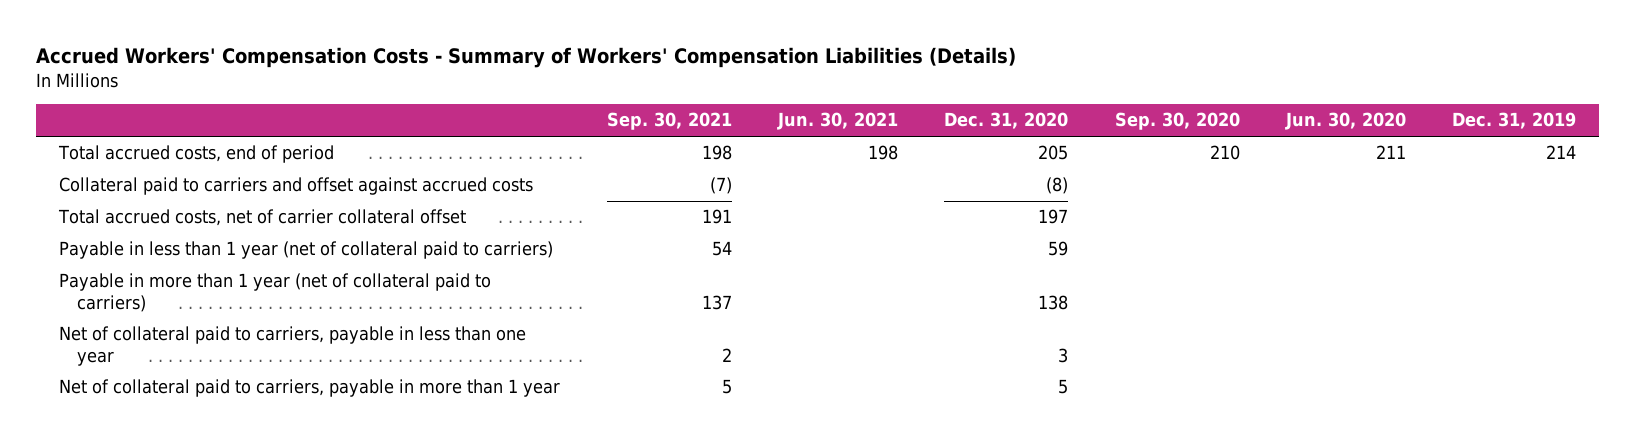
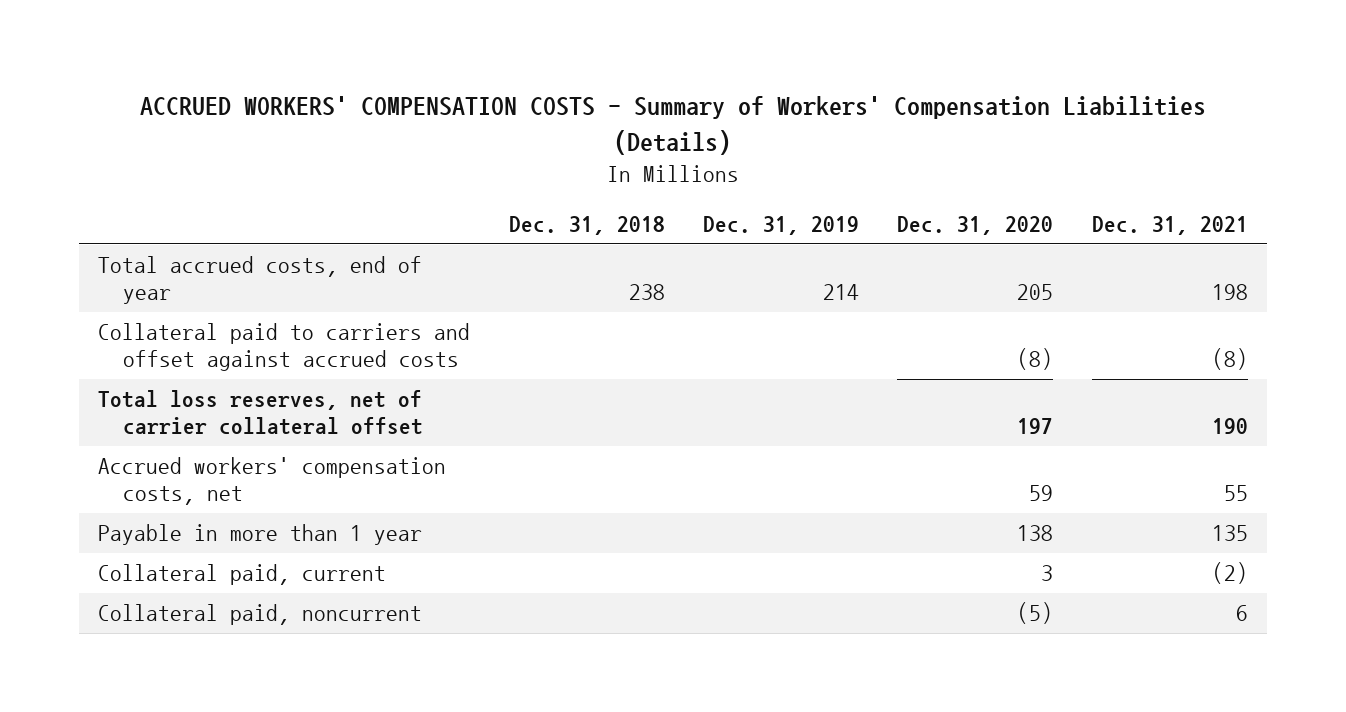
[36,47,1017,69] Accrued Workers' Compensation Costs - Summary of Workers' Compensation Liabilities (Details) -> [139,96,1206,155] ACCRUED WORKERS' COMPENSATION COSTS - Summary of Workers' Compensation Liabilities (Details)
[606,112,732,131] Sep. 30, 2021 -> none
[776,112,898,131] Jun. 30, 2021 -> none
[1114,112,1240,131] Sep. 30, 2020 -> none
[1284,112,1406,131] Jun. 30, 2020 -> none
none -> [508,215,665,235] Dec. 31, 2018
none -> [1091,215,1248,235] Dec. 31, 2021
[58,145,335,164] Total accrued costs, end of period -> [98,256,423,304] Total accrued costs, end of year
[59,379,561,398] Net of collateral paid to carriers, payable in more than 1 year -> none
[58,209,467,227] Total accrued costs, net of carrier collateral offset -> [98,390,423,435] Total loss reserves, net of carrier collateral offset
[59,241,554,260] Payable in less than 1 year (net of collateral paid to carriers) -> [98,457,447,505] Accrued workers' compensation costs, net
[59,273,492,312] Payable in more than 1 year (net of collateral paid to carriers) -> [98,524,423,546] Payable in more than 1 year
[59,326,527,366] Net of collateral paid to carriers, payable in less than one year -> [98,564,387,586] Collateral paid, current
none -> [98,604,423,626] Collateral paid, noncurrent

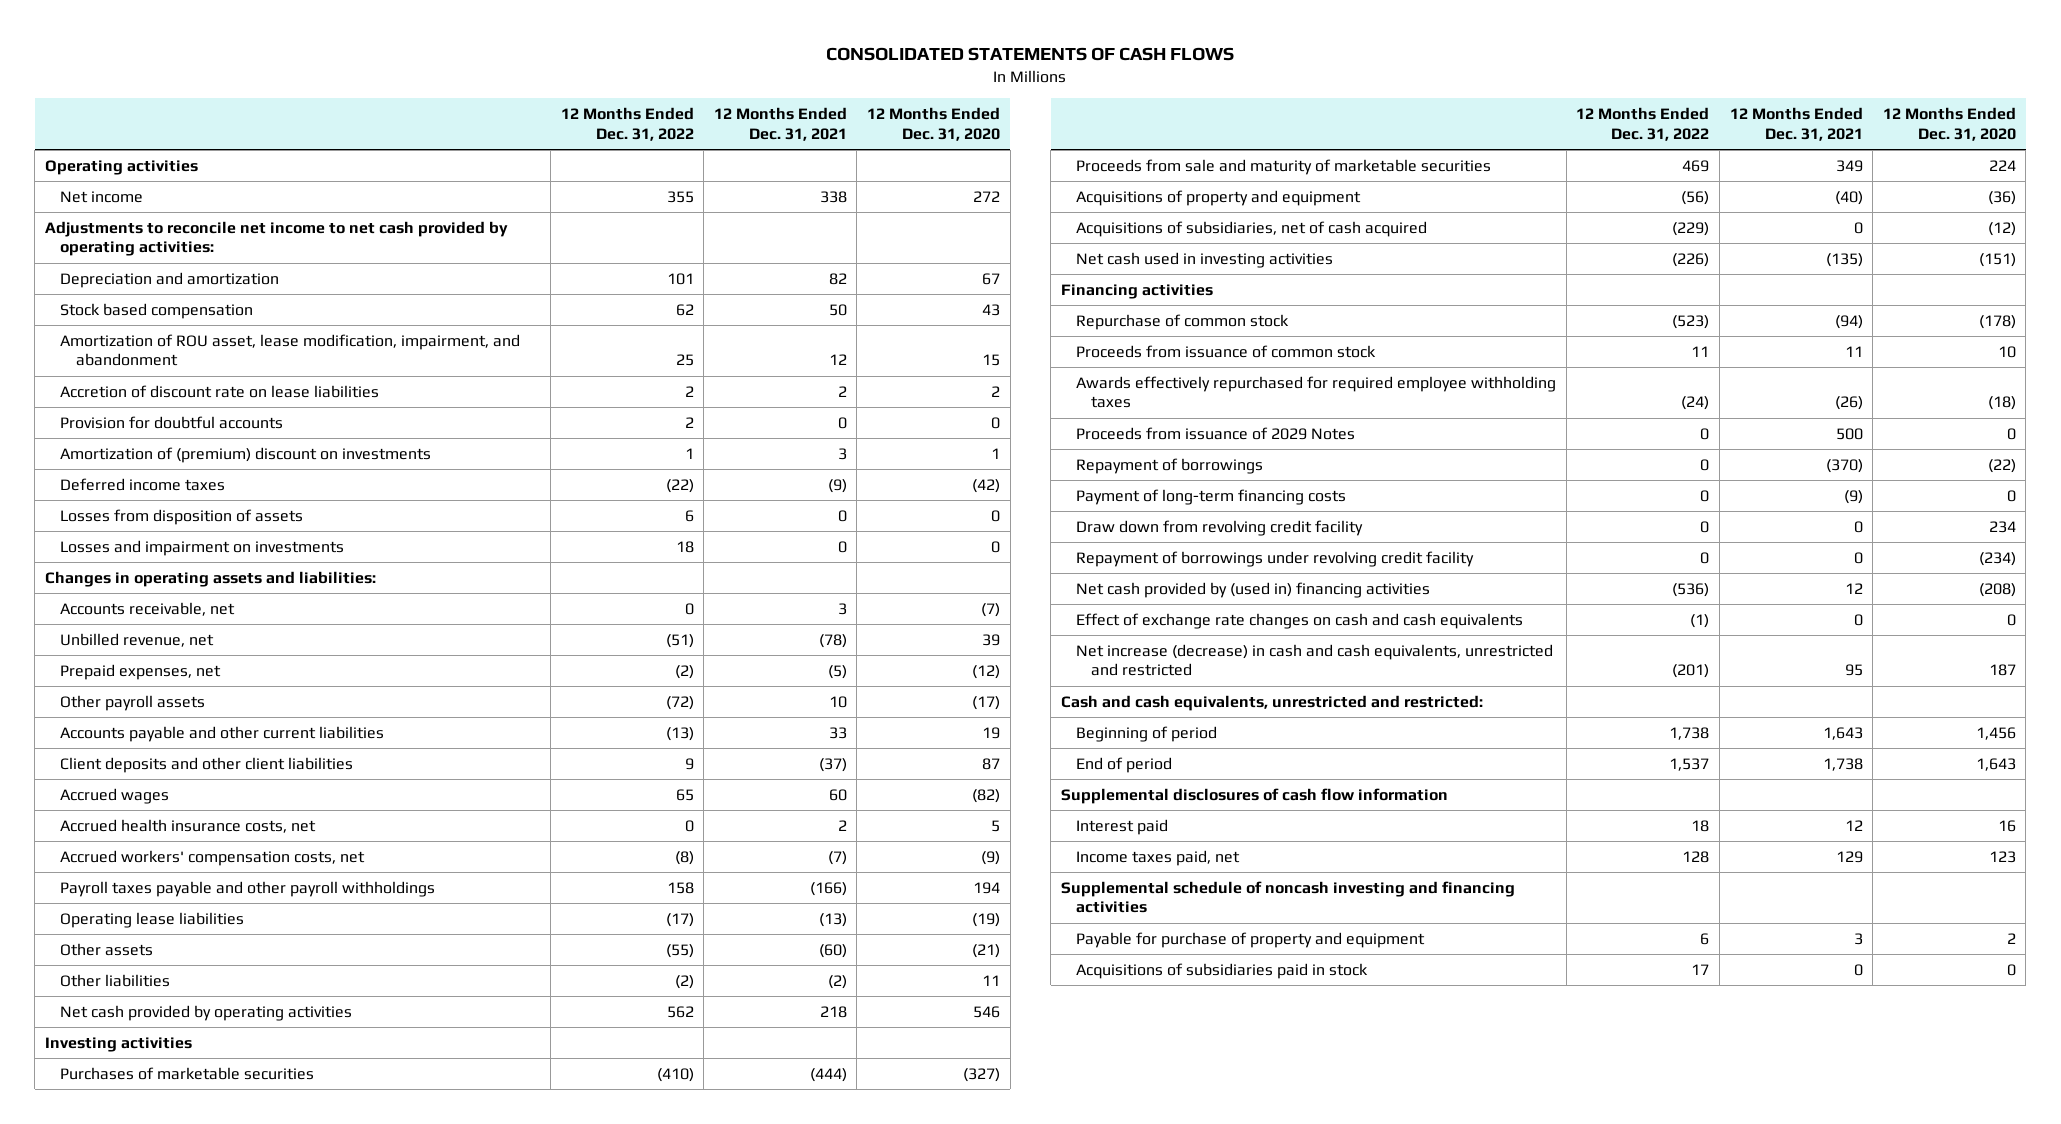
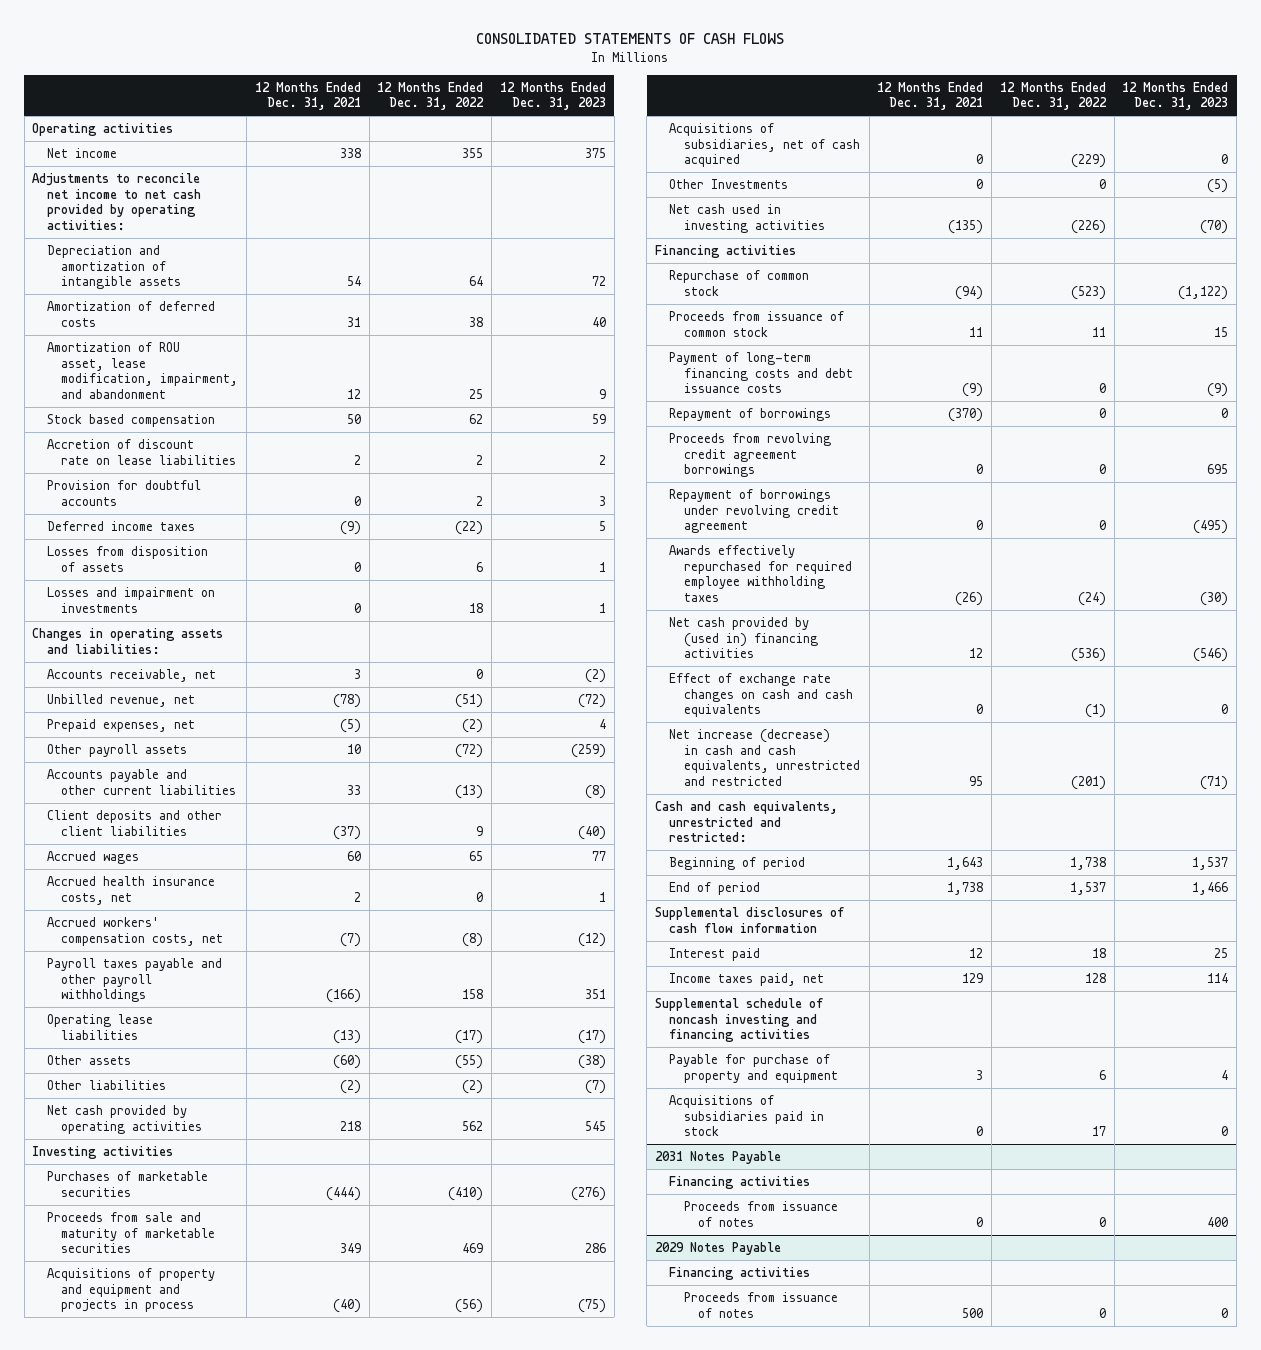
[867,107,1001,141] 12 Months Ended Dec. 31, 2020 -> none
none -> [499,81,606,111] 12 Months Ended Dec. 31, 2023
[60,272,280,289] Depreciation and amortization -> [46,244,182,290] Depreciation and amortization of intangible assets
[666,273,694,286] 101 -> [469,276,484,287] 64
[828,273,847,286] 82 -> [346,276,361,287] 54
none -> [46,300,215,327] Amortization of deferred costs
[60,303,254,320] Stock based compensation -> [46,413,215,427] Stock based compensation
[60,447,432,464] Amortization of (premium) discount on investments -> none
[1076,190,1362,207] Acquisitions of property and equipment -> [46,1267,215,1313] Acquisitions of property and equipment and projects in process
none -> [669,178,789,189] Other Investments
[1076,427,1356,441] Proceeds from issuance of 2029 Notes -> none
none -> [669,351,853,394] Payment of long-term financing costs and debt issuance costs
[1076,489,1347,506] Payment of long-term financing costs -> none
[1076,520,1364,537] Draw down from revolving credit facility -> [669,432,832,478] Proceeds from revolving credit agreement borrowings
[1076,551,1475,568] Repayment of borrowings under revolving credit facility -> [669,488,839,534] Repayment of borrowings under revolving credit agreement
[1076,376,1557,409] Awards effectively repurchased for required employee withholding taxes -> [669,544,852,602] Awards effectively repurchased for required employee withholding taxes
none -> [654,1150,781,1164] 2031 Notes Payable
none -> [669,1175,811,1189] Financing activities
none -> [683,1200,838,1227] Proceeds from issuance of notes
none -> [654,1241,781,1255] 2029 Notes Payable
none -> [669,1266,811,1280] Financing activities
none -> [683,1291,838,1318] Proceeds from issuance of notes

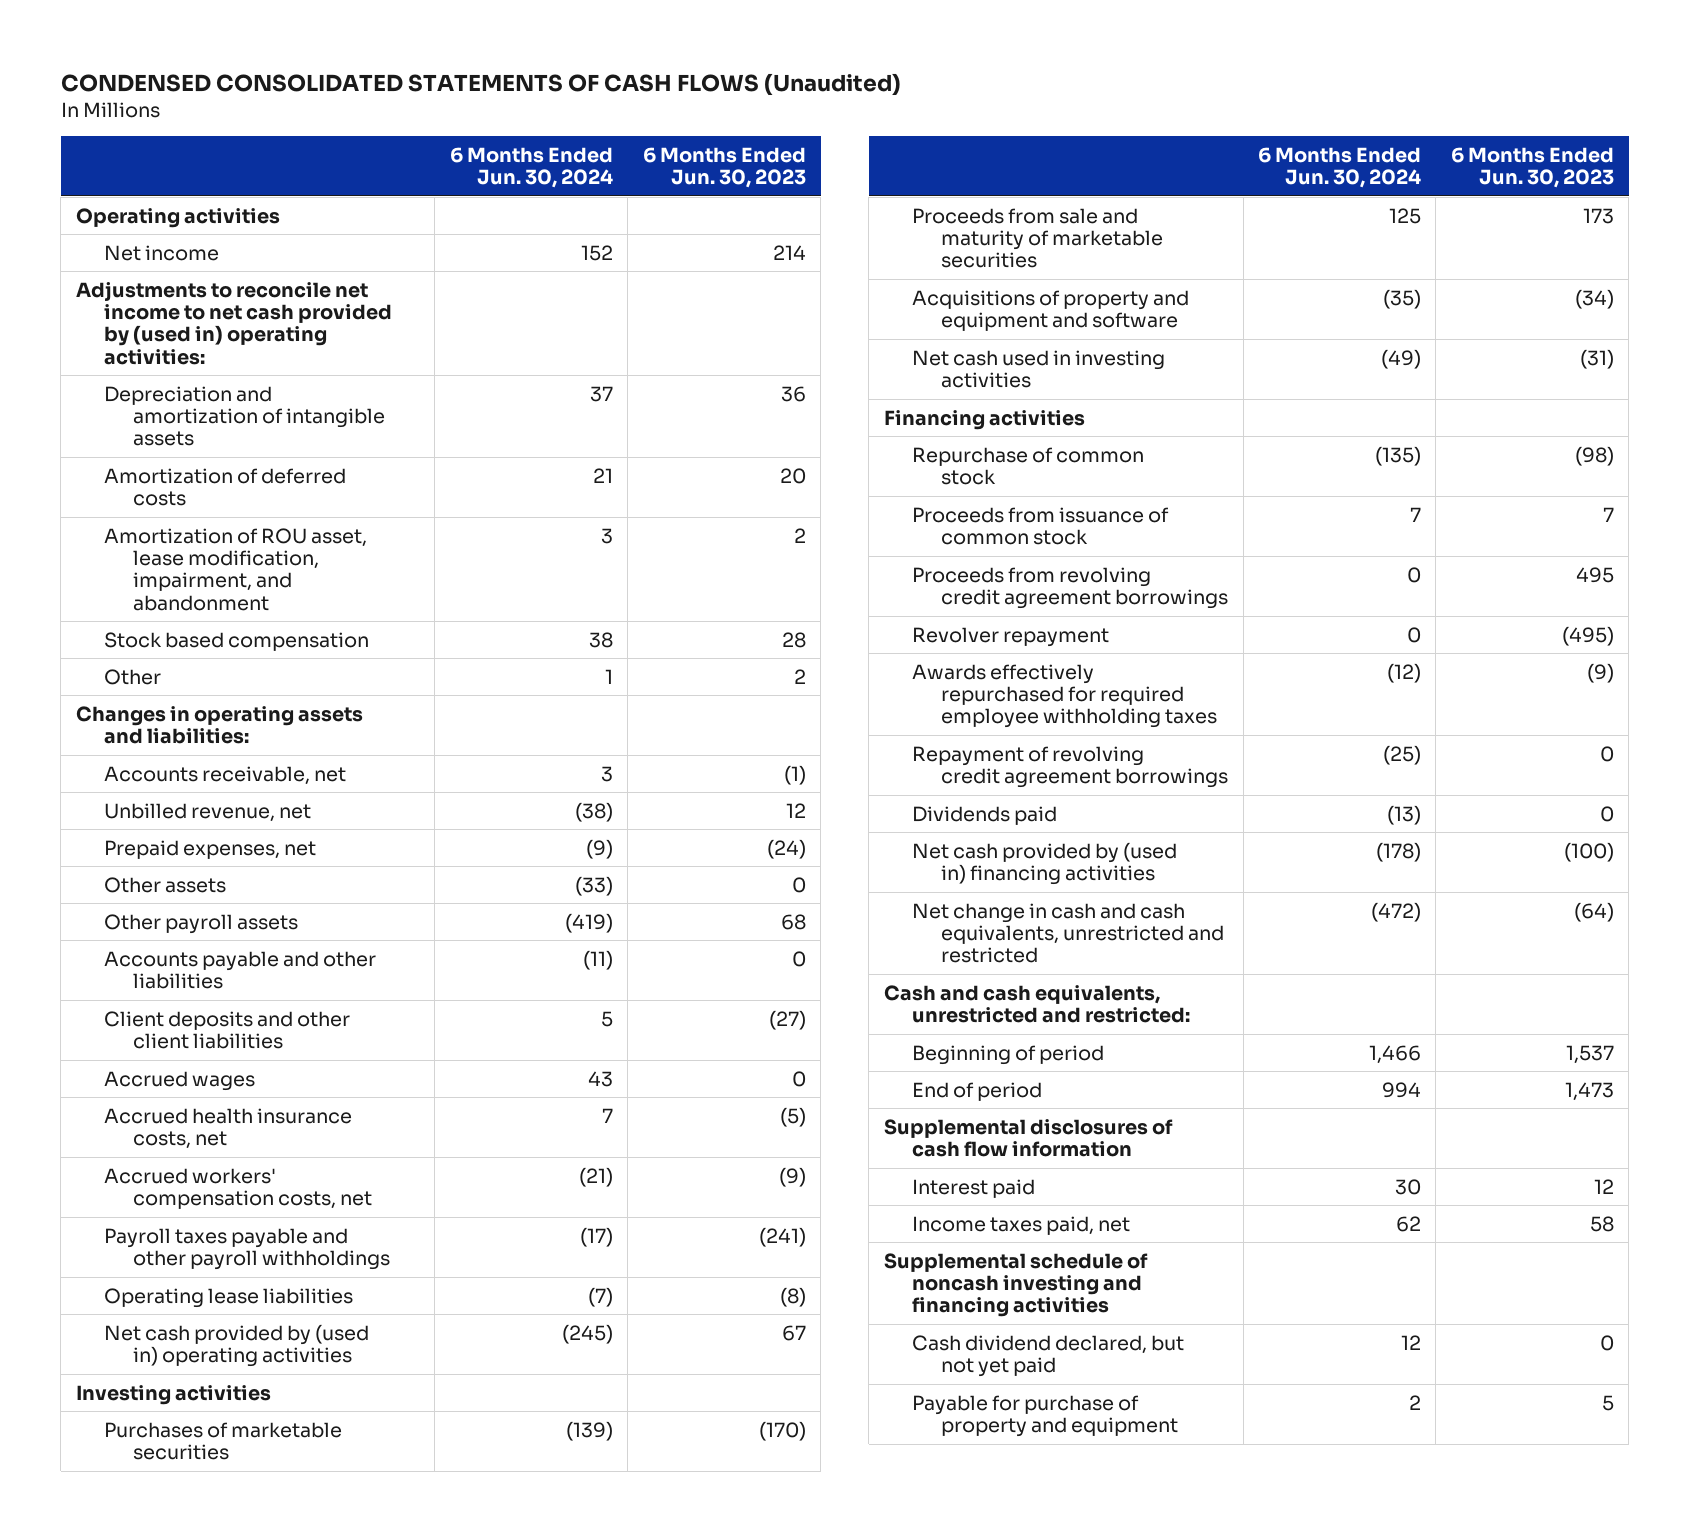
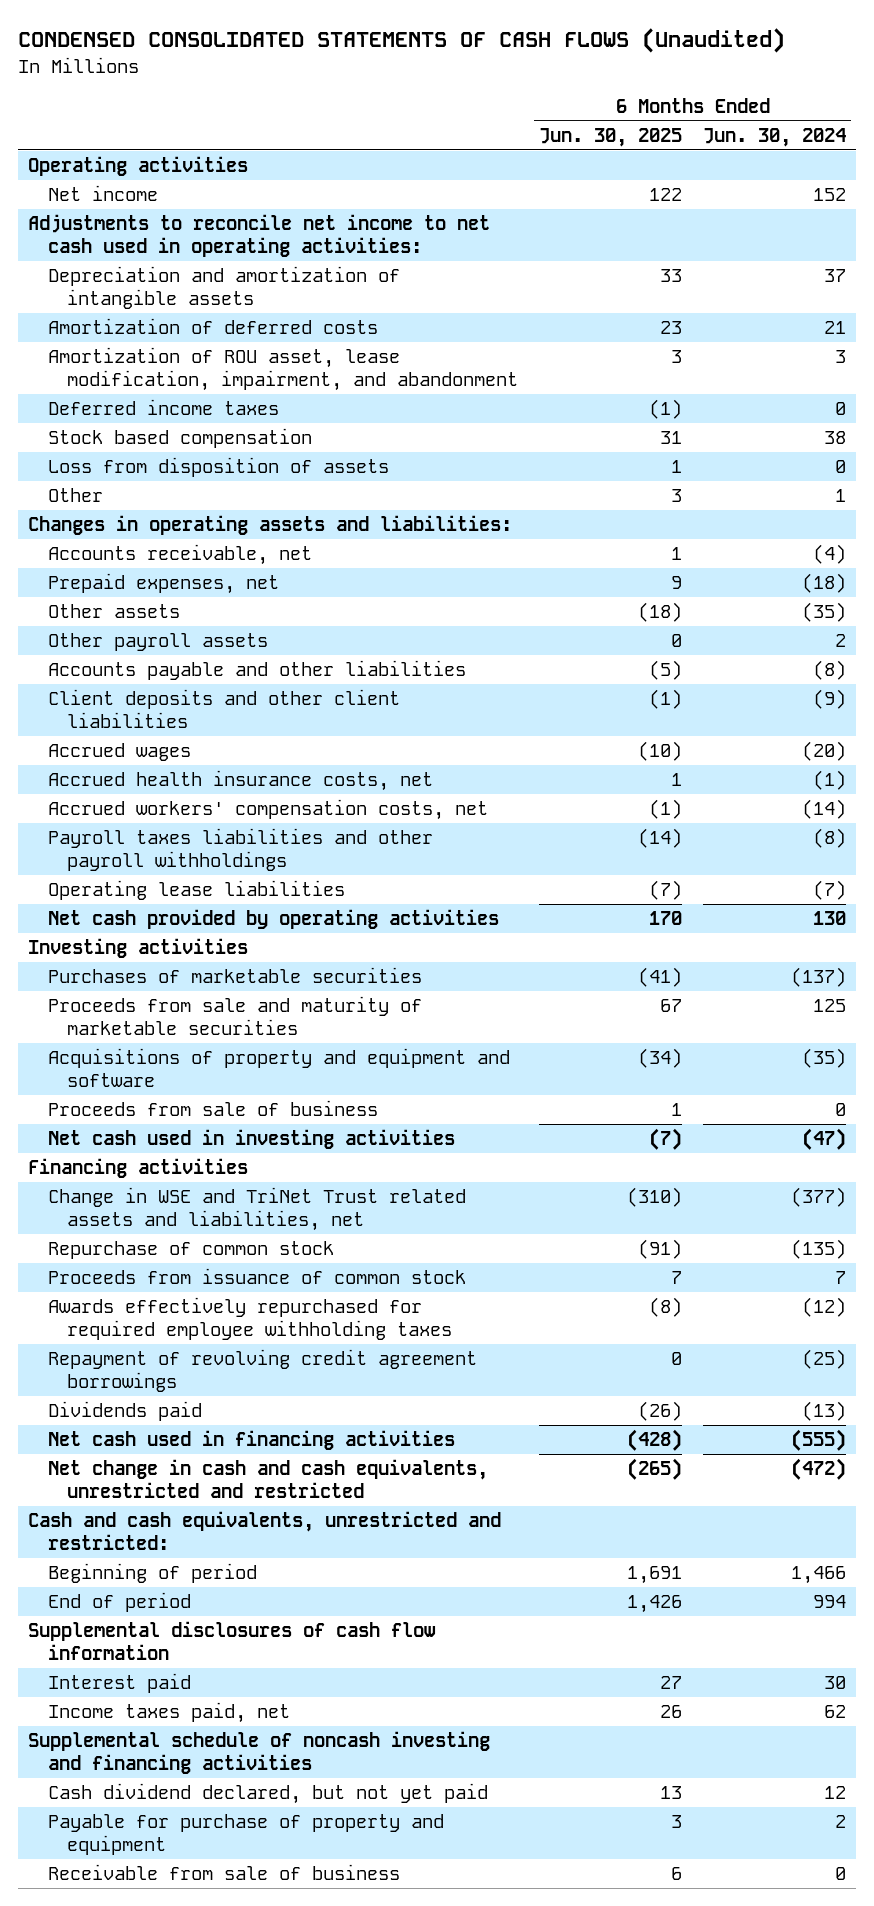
[642,146,806,189] 6 Months Ended Jun. 30, 2023 -> none
none -> [539,127,683,147] Jun. 30, 2025
[75,280,393,365] Adjustments to reconcile net income to net cash provided by (used in) operating activities: -> [28,214,491,257] Adjustments to reconcile net income to net cash used in operating activities:
none -> [47,399,279,416] Deferred income taxes
none -> [47,457,389,478] Loss from disposition of assets
[104,802,312,822] Unbilled revenue, net -> none
[600,765,613,782] 3 -> [812,544,846,565] (4)
[585,838,613,859] (9) -> [801,573,846,594] (18)
[574,875,613,896] (33) -> [801,602,846,623] (35)
[564,912,613,933] (419) -> [834,634,846,648] 2
[582,949,613,970] (11) -> [812,660,846,681] (8)
[600,1010,613,1027] 5 -> [812,689,846,710] (9)
[587,1070,613,1087] 43 -> [801,741,846,762] (20)
[601,1107,613,1123] 7 -> [812,770,846,791] (1)
[578,1166,613,1187] (21) -> [801,799,846,820] (14)
[104,1227,390,1271] Payroll taxes payable and other payroll withholdings -> [47,828,433,871] Payroll taxes liabilities and other payroll withholdings
[579,1226,613,1247] (17) -> [812,828,846,849] (8)
[104,1323,370,1368] Net cash provided by (used in) operating activities -> [47,909,499,930] Net cash provided by operating activities
[561,1323,613,1344] (245) -> [812,911,846,926] 130
[565,1420,613,1441] (139) -> [790,967,846,988] (137)
none -> [47,1100,378,1117] Proceeds from sale of business
[1380,348,1421,369] (49) -> [801,1128,846,1151] (47)
none -> [47,1187,466,1231] Change in WSE and TriNet Trust related assets and liabilities, net
[912,566,1229,610] Proceeds from revolving credit agreement borrowings -> none
[912,626,1110,647] Revolver repayment -> none
[912,841,1178,886] Net cash provided by (used in) financing activities -> [47,1430,455,1451] Net cash used in financing activities
[1375,841,1421,862] (178) -> [790,1429,846,1452] (555)
none -> [47,1864,400,1881] Receivable from sale of business

